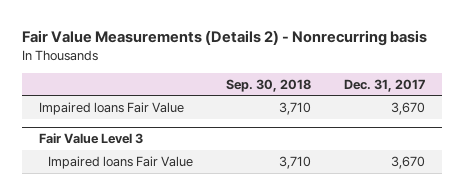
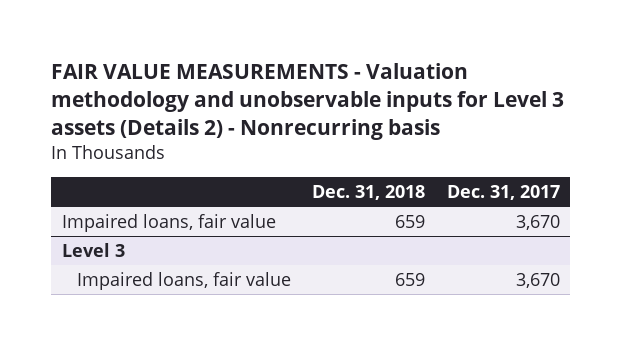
[22,30,428,47] Fair Value Measurements (Details 2) - Nonrecurring basis -> [50,62,564,140] FAIR VALUE MEASUREMENTS - Valuation methodology and unobservable inputs for Level 3 assets (Details 2) - Nonrecurring basis
[226,78,312,92] Sep. 30, 2018 -> none
none -> [312,185,426,201] Dec. 31, 2018
[38,101,184,115] Impaired loans Fair Value -> [61,214,276,233] Impaired loans, fair value
[38,133,143,145] Fair Value Level 3 -> [61,243,125,258] Level 3
[48,155,194,169] Impaired loans Fair Value -> [76,272,291,291] Impaired loans, fair value

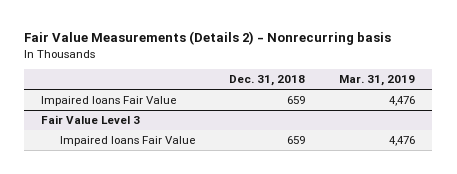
[50,62,564,140] FAIR VALUE MEASUREMENTS - Valuation methodology and unobservable inputs for Level 3 assets (Details 2) - Nonrecurring basis -> [24,31,392,46] Fair Value Measurements (Details 2) - Nonrecurring basis
[446,185,560,201] Dec. 31, 2017 -> none
none -> [339,75,416,87] Mar. 31, 2019
[61,214,276,233] Impaired loans, fair value -> [41,96,178,107] Impaired loans Fair Value
[61,243,125,258] Level 3 -> [41,115,141,125] Fair Value Level 3
[76,272,291,291] Impaired loans, fair value -> [59,136,196,147] Impaired loans Fair Value

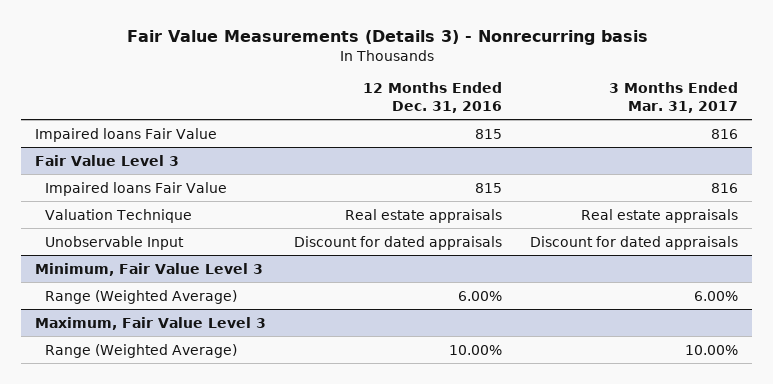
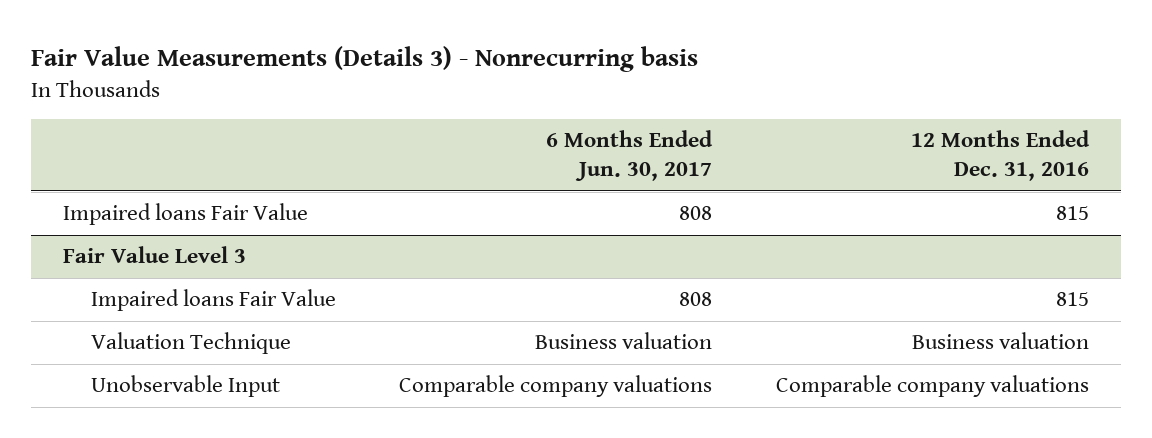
[609,82,739,113] 3 Months Ended Mar. 31, 2017 -> none
none -> [546,130,714,182] 6 Months Ended Jun. 30, 2017
[35,262,264,276] Minimum, Fair Value Level 3 -> none
[45,289,238,304] Range (Weighted Average) -> none
[35,316,267,330] Maximum, Fair Value Level 3 -> none
[45,343,238,358] Range (Weighted Average) -> none
[345,208,503,223] Real estate appraisals -> [912,332,1090,350] Business valuation
[294,235,503,250] Discount for dated appraisals -> [776,375,1090,398] Comparable company valuations

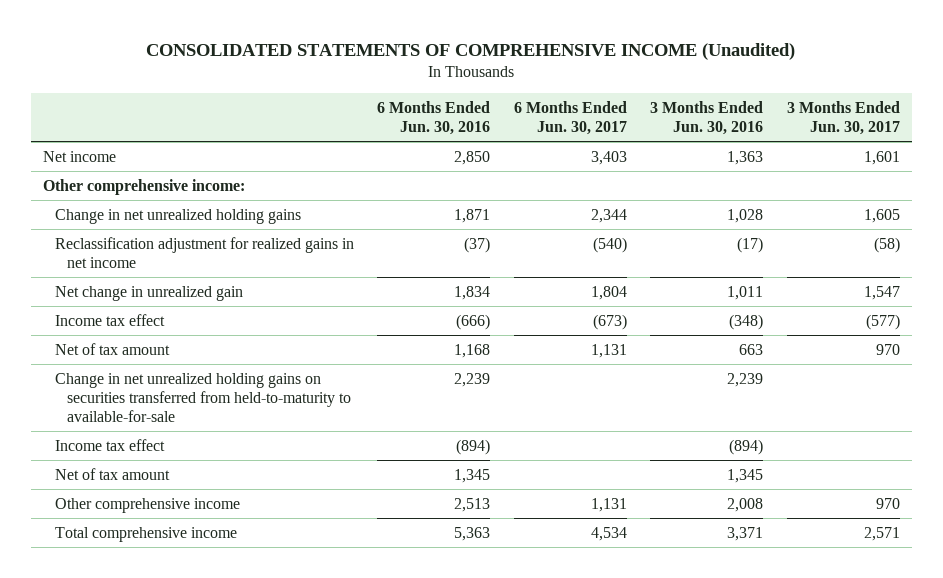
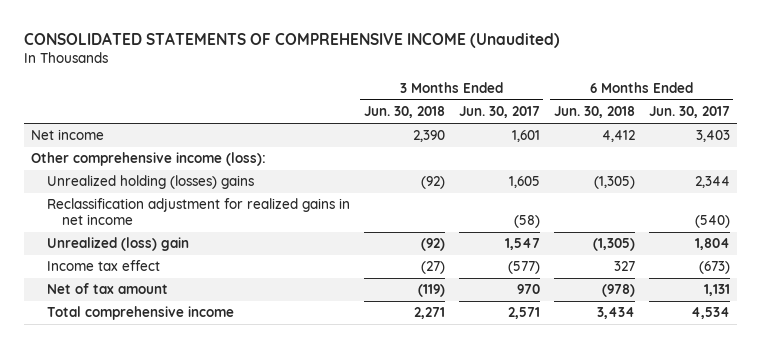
[377,101,491,136] 6 Months Ended Jun. 30, 2016 -> none
[650,101,764,136] 3 Months Ended Jun. 30, 2016 -> none
none -> [363,105,445,118] Jun. 30, 2018
none -> [553,105,635,118] Jun. 30, 2018
[42,178,245,195] Other comprehensive income: -> [31,152,267,167] Other comprehensive income (loss):
[54,208,301,224] Change in net unrealized holding gains -> [46,175,254,190] Unrealized holding (losses) gains
[54,285,243,301] Net change in unrealized gain -> [46,237,189,252] Unrealized (loss) gain
[54,372,351,422] Change in net unrealized holding gains on securities transferred from held-to-maturity to available-for-sale -> none
[54,438,165,451] Income tax effect -> none
[54,467,170,480] Net of tax amount -> none
[54,497,240,513] Other comprehensive income -> none

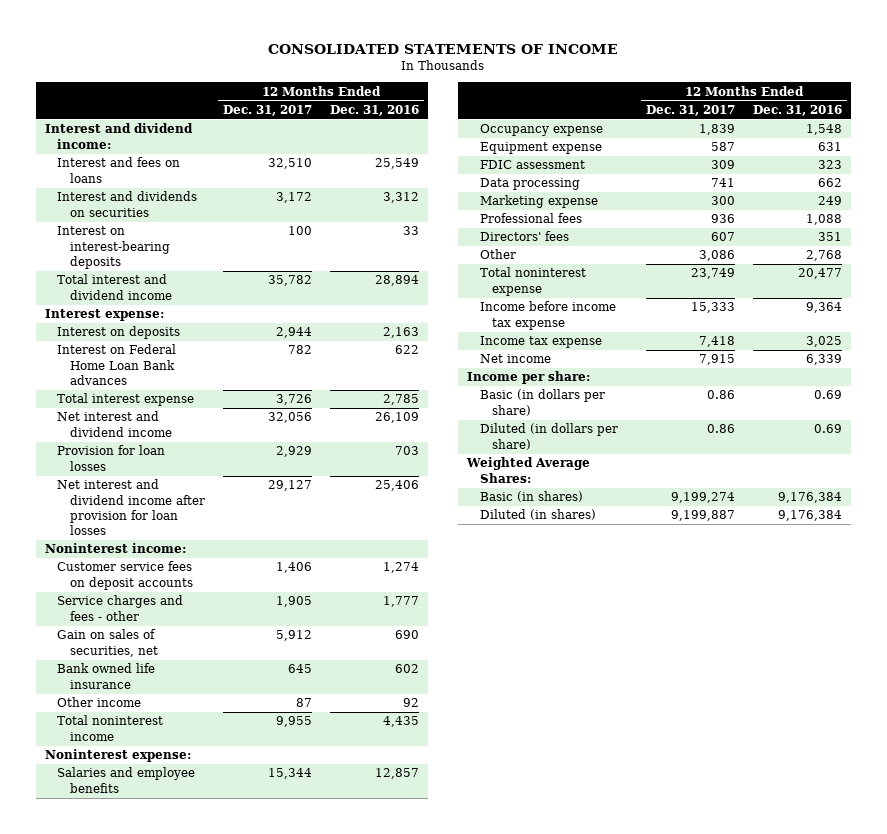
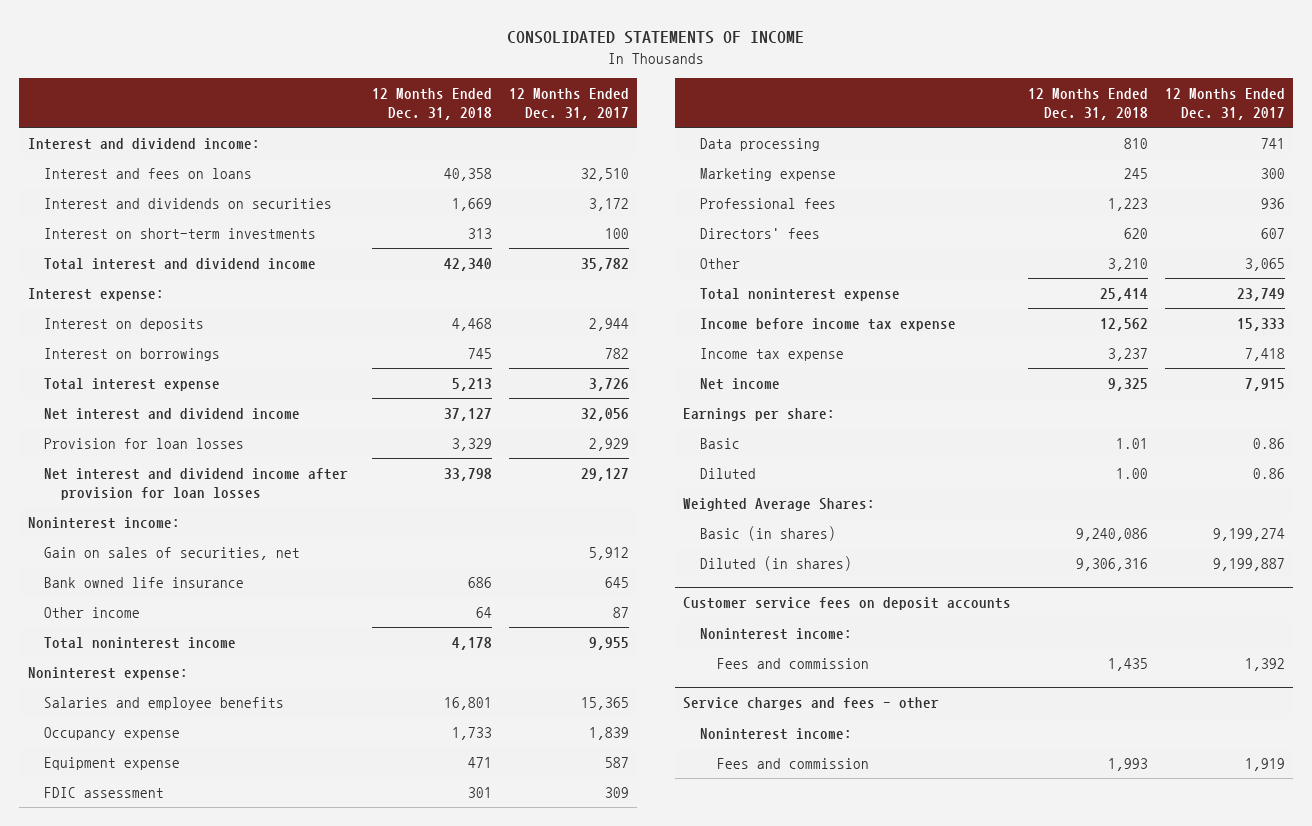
[330,104,420,116] Dec. 31, 2016 -> none
none -> [372,87,493,120] 12 Months Ended Dec. 31, 2018
[57,226,170,270] Interest on interest-bearing deposits -> [44,227,317,239] Interest on short-term investments
[57,344,177,386] Interest on Federal Home Loan Bank advances -> [44,347,221,361] Interest on borrowings
[57,561,193,590] Customer service fees on deposit accounts -> none
[57,595,184,621] Service charges and fees - other -> none
[268,768,313,780] 15,344 -> [581,696,630,710] 15,365
[698,250,735,262] 3,086 -> [1244,257,1285,271] 3,065
[467,371,591,385] Income per share: -> [683,407,836,421] Earnings per share:
[479,389,605,416] Basic (in dollars per share) -> [700,437,741,449] Basic
[479,423,618,450] Diluted (in dollars per share) -> [700,467,757,479] Diluted
none -> [683,597,1012,611] Customer service fees on deposit accounts
none -> [700,627,853,640] Noninterest income:
none -> [717,657,870,669] Fees and commission
none -> [683,697,940,711] Service charges and fees - other
none -> [700,727,853,740] Noninterest income:
none -> [717,757,870,769] Fees and commission

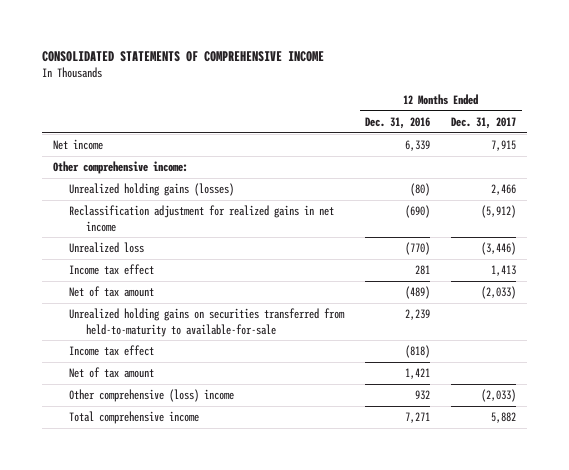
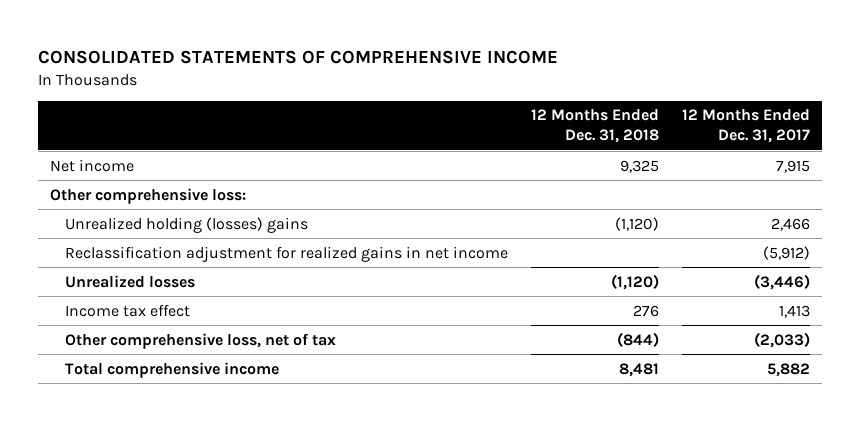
[365,116,431,129] Dec. 31, 2016 -> none
none -> [530,109,659,144] 12 Months Ended Dec. 31, 2018
[52,161,188,175] Other comprehensive income: -> [49,187,246,204] Other comprehensive loss:
[69,183,235,197] Unrealized holding gains (losses) -> [64,216,308,233] Unrealized holding (losses) gains
[69,242,145,254] Unrealized loss -> [64,274,195,288] Unrealized losses
[69,286,155,298] Net of tax amount -> none
[69,308,346,337] Unrealized holding gains on securities transferred from held-to-maturity to available-for-sale -> none
[69,345,155,357] Income tax effect -> none
[69,367,155,379] Net of tax amount -> none
[69,389,235,403] Other comprehensive (loss) income -> [64,332,336,349] Other comprehensive loss, net of tax

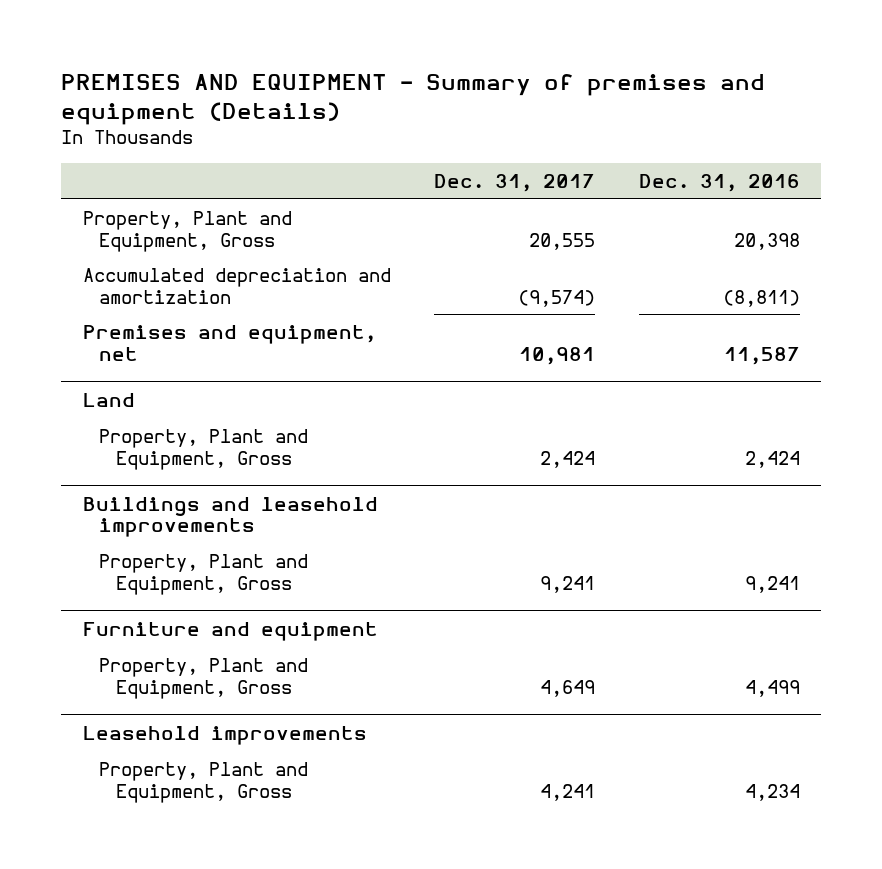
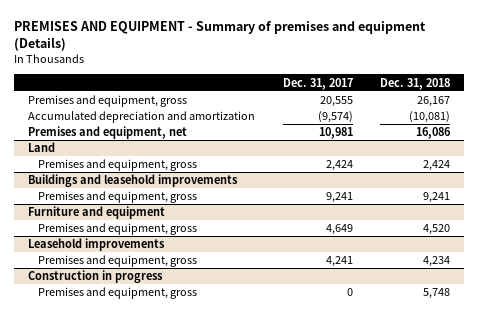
[638,174,800,193] Dec. 31, 2016 -> none
none -> [380,77,451,90] Dec. 31, 2018
[82,211,292,252] Property, Plant and Equipment, Gross -> [27,95,187,108] Premises and equipment, gross
[99,429,309,470] Property, Plant and Equipment, Gross -> [38,159,198,172] Premises and equipment, gross
[99,554,309,595] Property, Plant and Equipment, Gross -> [38,191,198,204] Premises and equipment, gross
[99,658,309,699] Property, Plant and Equipment, Gross -> [38,223,198,236] Premises and equipment, gross
[99,762,309,803] Property, Plant and Equipment, Gross -> [38,255,198,268] Premises and equipment, gross
none -> [27,270,163,284] Construction in progress
none -> [38,287,198,300] Premises and equipment, gross

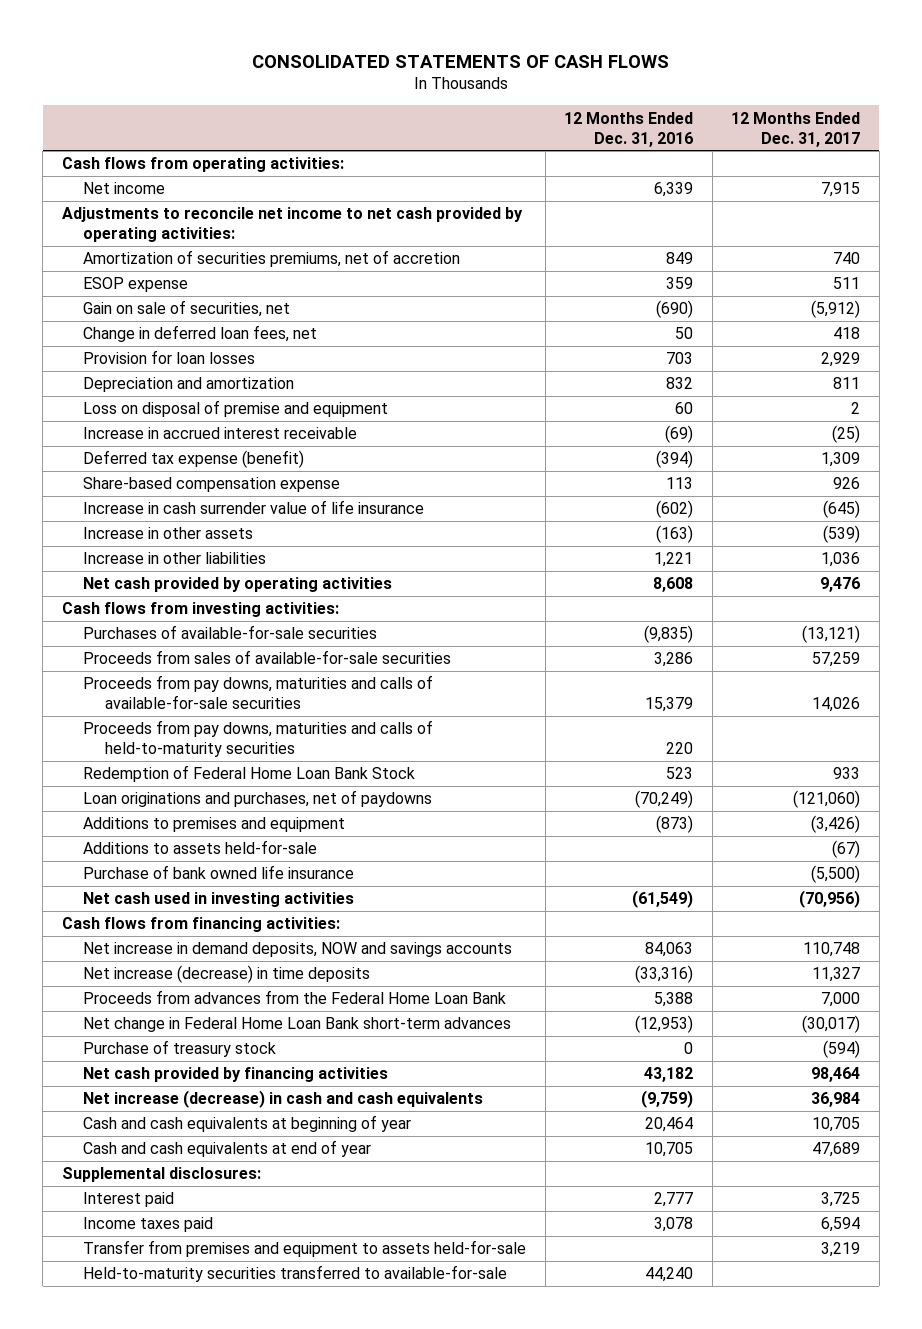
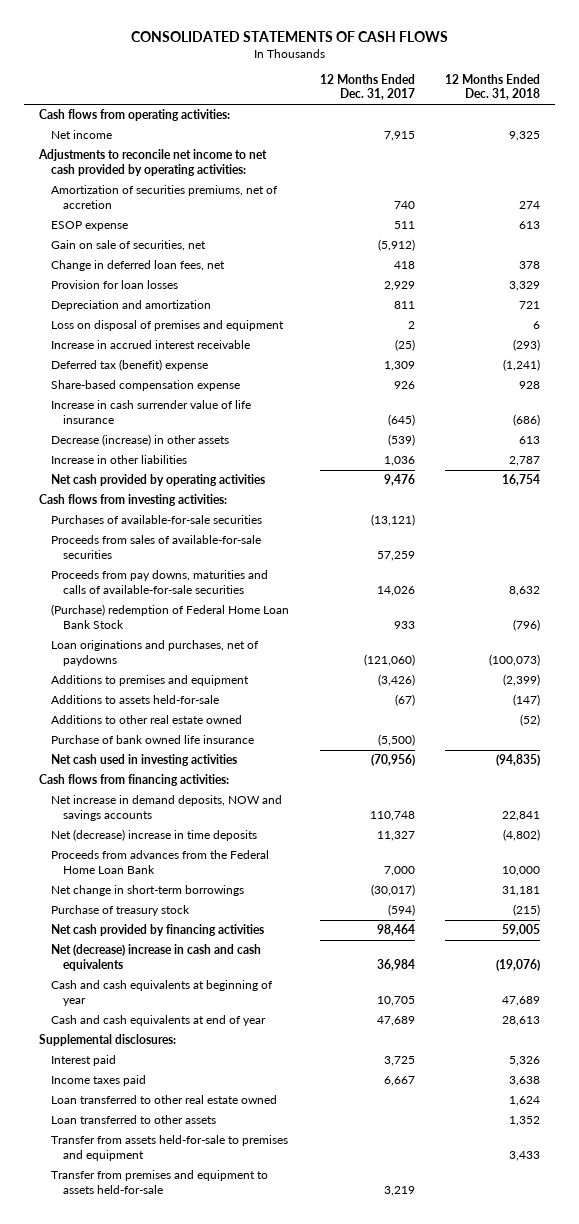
[564,111,694,147] 12 Months Ended Dec. 31, 2016 -> none
none -> [445,74,541,101] 12 Months Ended Dec. 31, 2018
[83,400,389,418] Loss on disposal of premise and equipment -> [50,320,284,332] Loss on disposal of premises and equipment
[83,450,305,469] Deferred tax expense (benefit) -> [50,359,208,372] Deferred tax (benefit) expense
[83,527,254,540] Increase in other assets -> [50,434,229,447] Decrease (increase) in other assets
[83,720,434,758] Proceeds from pay downs, maturities and calls of held-to-maturity securities -> none
[83,765,416,783] Redemption of Federal Home Loan Bank Stock -> [50,604,289,629] (Purchase) redemption of Federal Home Loan Bank Stock
none -> [50,715,242,725] Additions to other real estate owned
[83,965,371,984] Net increase (decrease) in time deposits -> [50,829,257,842] Net (decrease) increase in time deposits
[83,1017,512,1033] Net change in Federal Home Loan Bank short-term advances -> [50,885,244,897] Net change in short-term borrowings
[83,1090,484,1109] Net increase (decrease) in cash and cash equivalents -> [50,944,261,971] Net (decrease) increase in cash and cash equivalents
[821,1217,861,1233] 6,594 -> [383,1076,415,1087] 6,667
none -> [50,1095,277,1105] Loan transferred to other real estate owned
none -> [50,1115,216,1125] Loan transferred to other assets
none -> [50,1135,288,1161] Transfer from assets held-for-sale to premises and equipment
[83,1265,508,1283] Held-to-maturity securities transferred to available-for-sale -> none

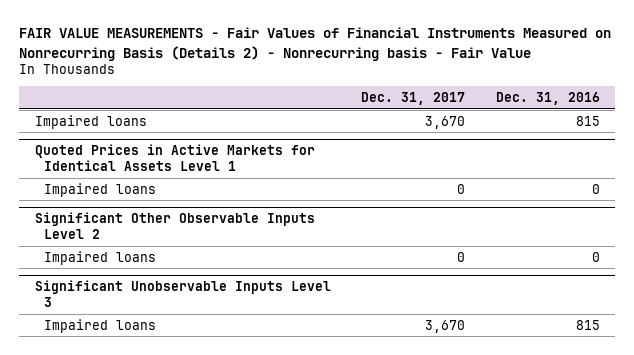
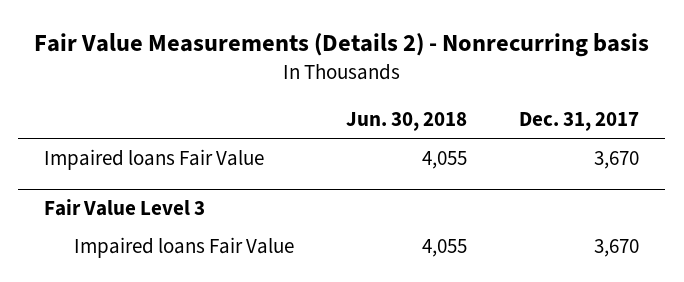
[19,27,612,61] FAIR VALUE MEASUREMENTS - Fair Values of Financial Instruments Measured on Nonrecurring Basis (Details 2) - Nonrecurring basis - Fair Value -> [33,32,649,57] Fair Value Measurements (Details 2) - Nonrecurring basis
[495,92,600,106] Dec. 31, 2016 -> none
none -> [346,112,468,132] Jun. 30, 2018
[34,212,315,239] Significant Other Observable Inputs Level 2 -> none
[43,250,156,265] Impaired loans -> none
[34,280,331,307] Significant Unobservable Inputs Level 3 -> none
[43,318,156,333] Impaired loans -> none
[34,114,147,129] Impaired loans -> [44,148,265,170] Impaired loans Fair Value
[34,144,315,171] Quoted Prices in Active Markets for Identical Assets Level 1 -> [44,199,206,217] Fair Value Level 3
[43,182,156,197] Impaired loans -> [73,236,294,258] Impaired loans Fair Value
[457,183,466,194] 0 -> [594,238,640,257] 3,670

